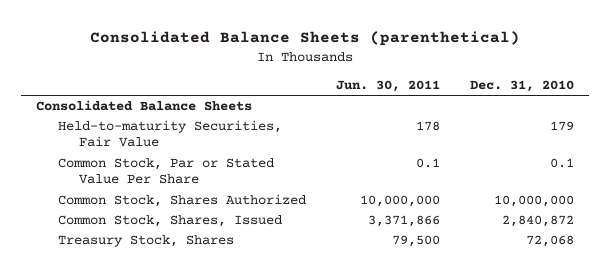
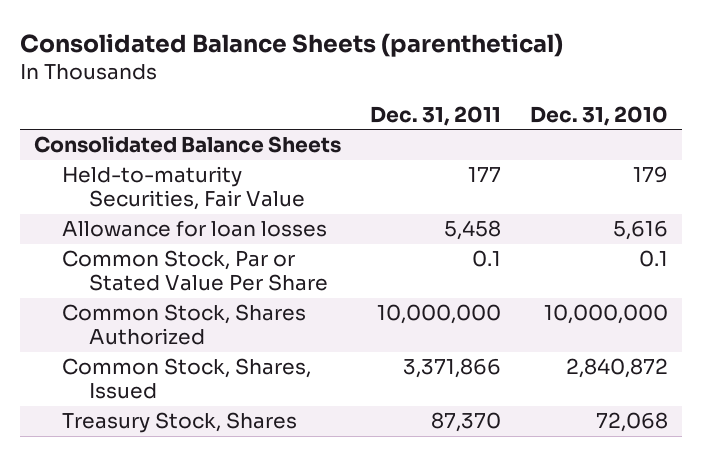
[335,80,440,93] Jun. 30, 2011 -> none
none -> [370,105,502,126] Dec. 31, 2011
none -> [61,220,327,238] Allowance for loan losses

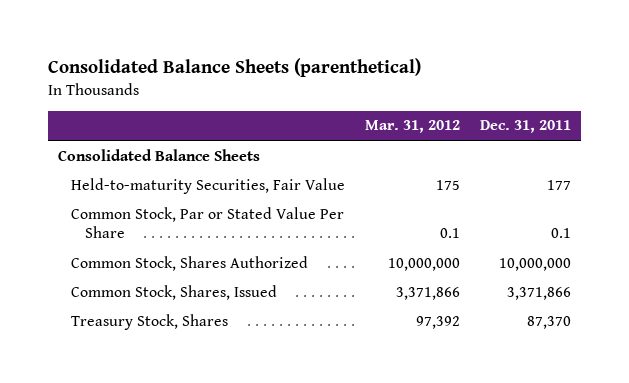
[529,105,668,126] Dec. 31, 2010 -> none
none -> [365,120,461,134] Mar. 31, 2012
[61,220,327,238] Allowance for loan losses -> none

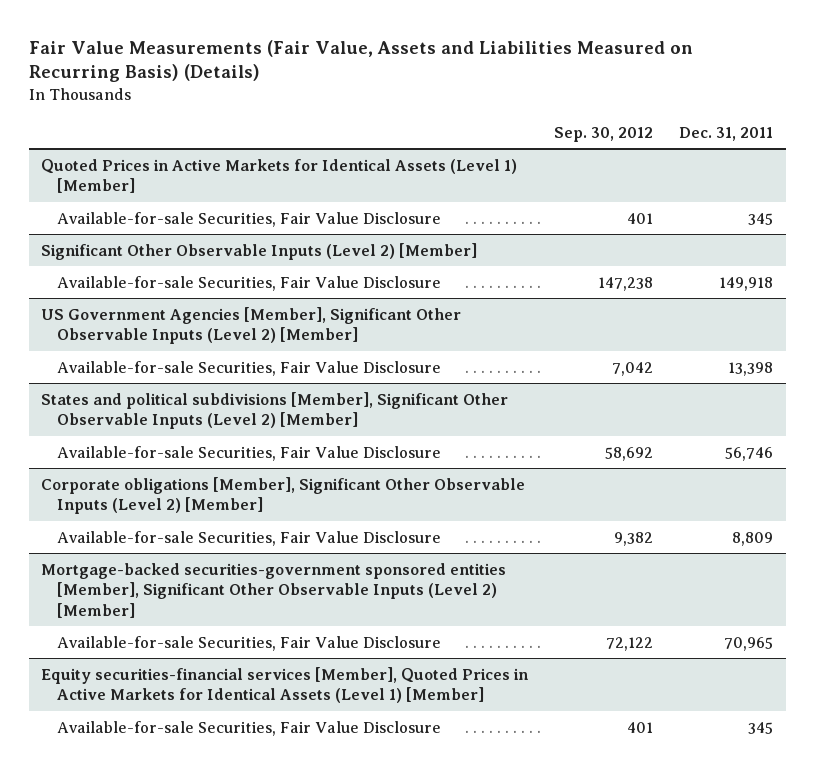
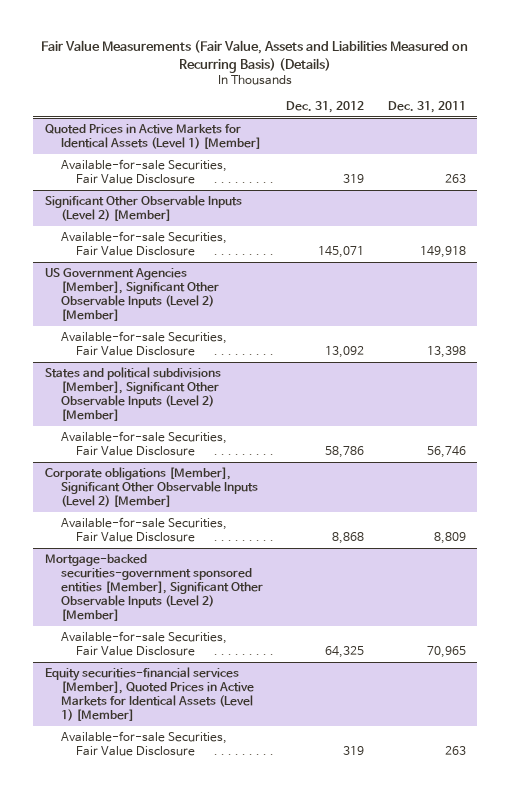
[554,126,654,142] Sep. 30, 2012 -> none
none -> [286,101,365,114] Dec. 31, 2012
[748,212,774,225] 345 -> [444,173,466,183] 263
[748,721,774,734] 345 -> [444,745,466,755] 263

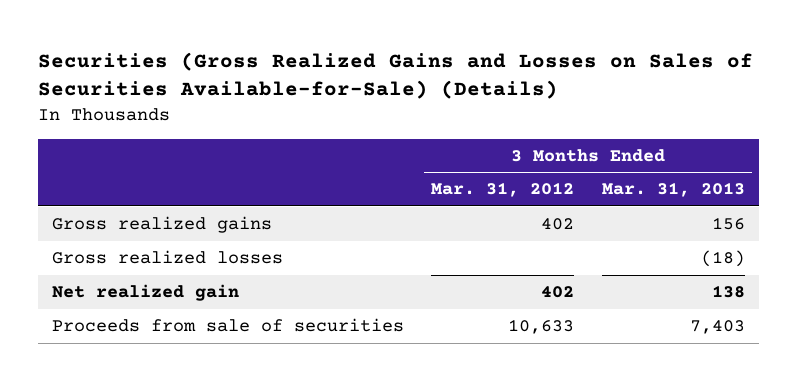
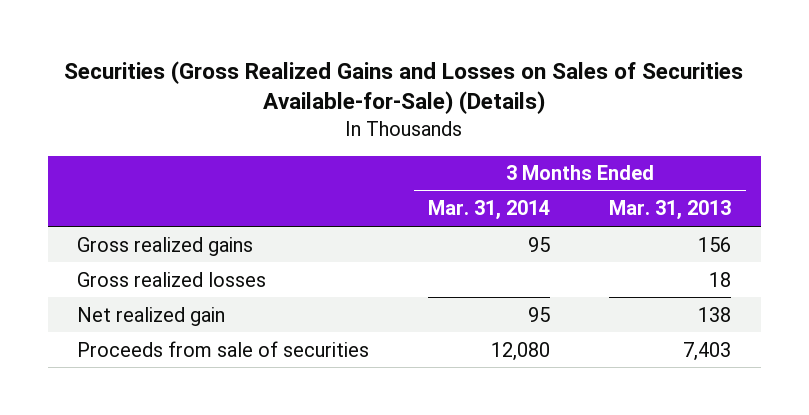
[431,182,575,198] Mar. 31, 2012 -> none
none -> [428,200,551,221] Mar. 31, 2014
[701,250,746,268] (18) -> [709,271,732,287] 18

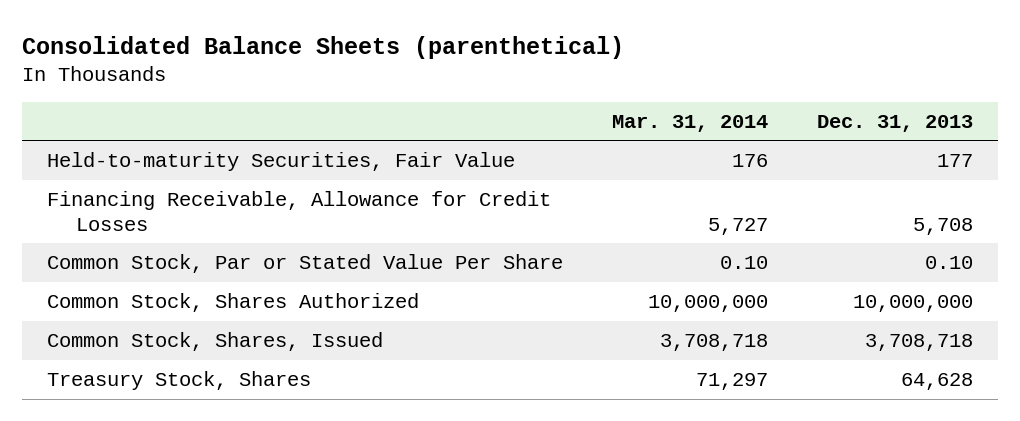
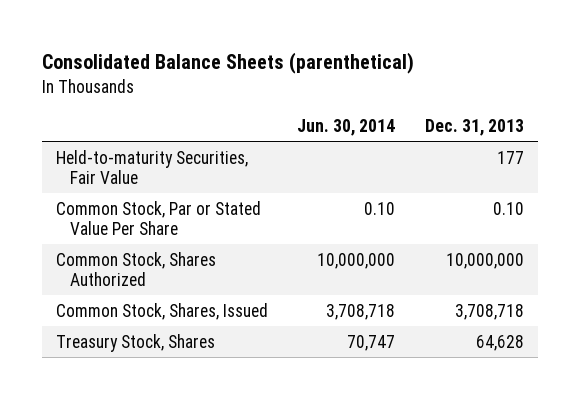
[611,114,768,132] Mar. 31, 2014 -> none
none -> [297,118,396,136] Jun. 30, 2014
[46,191,551,231] Financing Receivable, Allowance for Credit Losses -> none

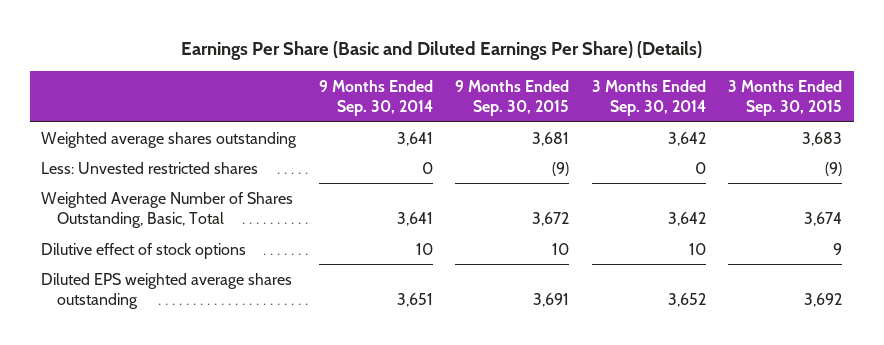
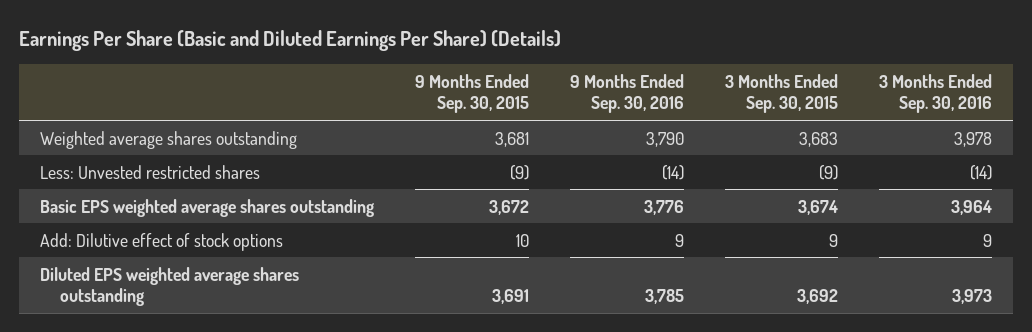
[318,79,433,117] 9 Months Ended Sep. 30, 2014 -> none
[591,79,706,117] 3 Months Ended Sep. 30, 2014 -> none
none -> [570,73,685,114] 9 Months Ended Sep. 30, 2016
none -> [879,73,993,114] 3 Months Ended Sep. 30, 2016
[41,191,294,229] Weighted Average Number of Shares Outstanding, Basic, Total -> [39,198,374,217] Basic EPS weighted average shares outstanding
[41,242,247,259] Dilutive effect of stock options -> [39,232,283,251] Add: Dilutive effect of stock options

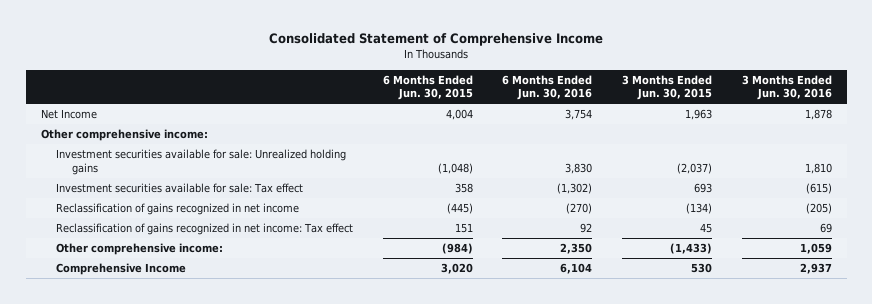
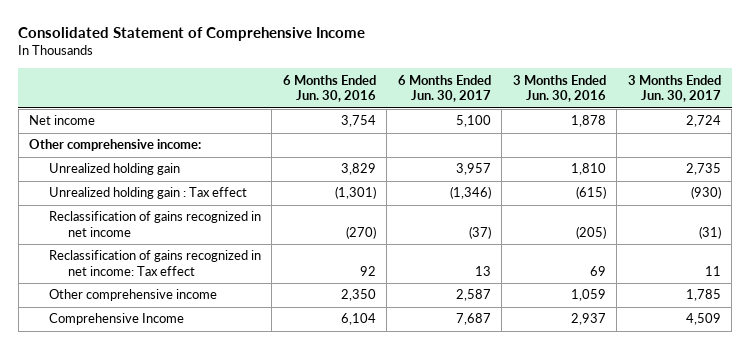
[382,74,473,101] 6 Months Ended Jun. 30, 2015 -> none
[622,74,713,101] 3 Months Ended Jun. 30, 2015 -> none
none -> [397,74,491,103] 6 Months Ended Jun. 30, 2017
none -> [627,74,721,103] 3 Months Ended Jun. 30, 2017
[40,108,97,119] Net Income -> [29,115,96,126] Net income
[56,148,347,175] Investment securities available for sale: Unrealized holding gains -> [48,163,180,176] Unrealized holding gain
[565,162,593,174] 3,830 -> [340,163,376,176] 3,829
[56,182,304,193] Investment securities available for sale: Tax effect -> [48,187,247,200] Unrealized holding gain : Tax effect
[557,182,593,194] (1,302) -> [334,186,376,200] (1,301)
[56,242,224,255] Other comprehensive income: -> [48,289,217,302] Other comprehensive income

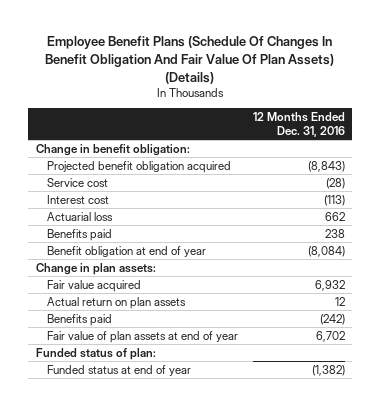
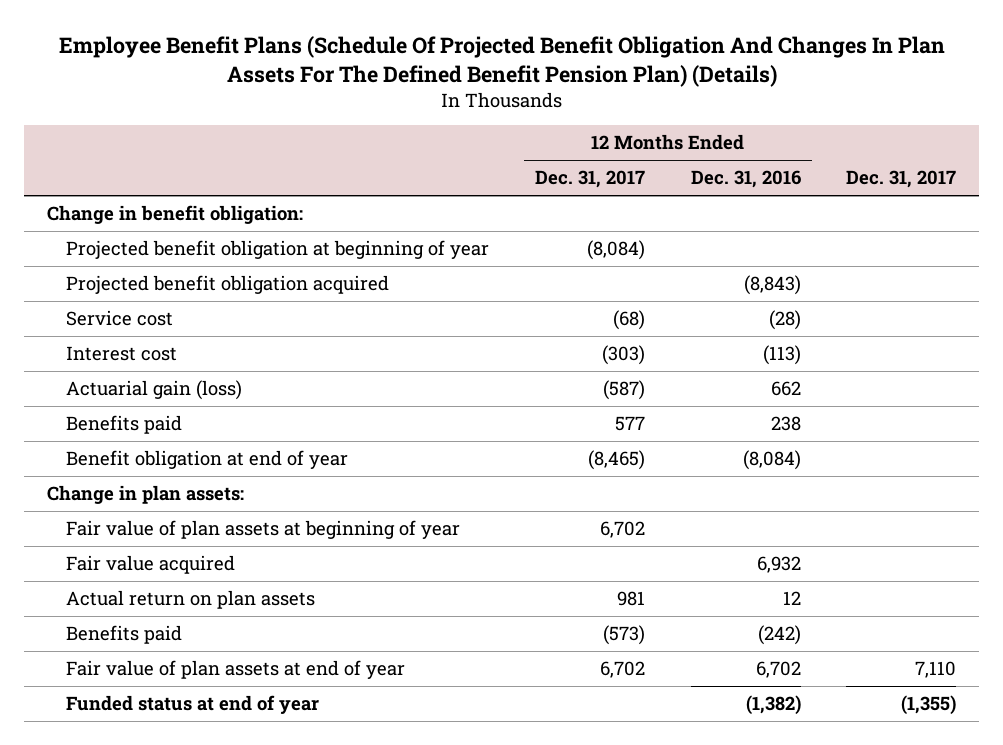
[45,36,335,84] Employee Benefit Plans (Schedule Of Changes In Benefit Obligation And Fair Value Of Plan Assets) (Details) -> [58,35,945,87] Employee Benefit Plans (Schedule Of Projected Benefit Obligation And Changes In Plan Assets For The Defined Benefit Pension Plan) (Details)
none -> [535,170,646,189] Dec. 31, 2017
none -> [846,170,957,189] Dec. 31, 2017
none -> [66,240,490,260] Projected benefit obligation at beginning of year
[47,211,114,221] Actuarial loss -> [66,380,243,401] Actuarial gain (loss)
none -> [66,520,461,540] Fair value of plan assets at beginning of year
[35,347,156,360] Funded status of plan: -> none

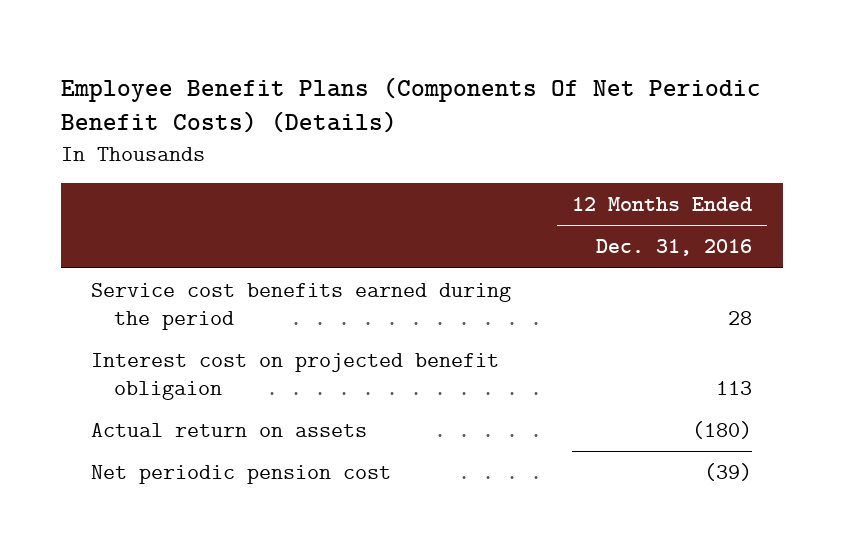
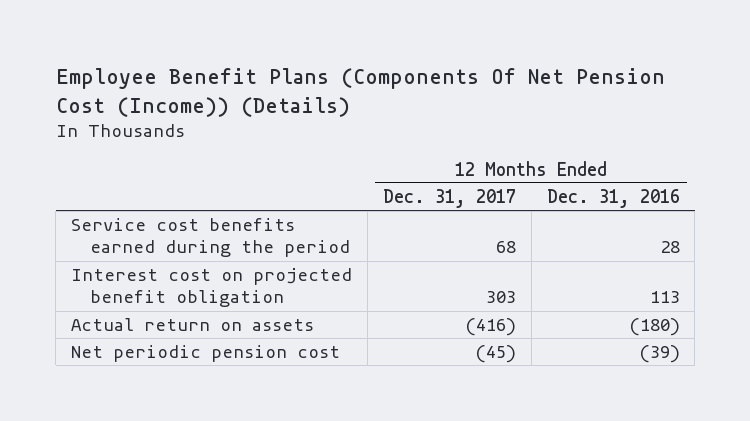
[60,76,761,134] Employee Benefit Plans (Components Of Net Periodic Benefit Costs) (Details) -> [55,68,665,117] Employee Benefit Plans (Components Of Net Pension Cost (Income)) (Details)
none -> [382,188,516,208] Dec. 31, 2017
[91,352,500,400] Interest cost on projected benefit obligaion -> [70,267,352,308] Interest cost on projected benefit obligation

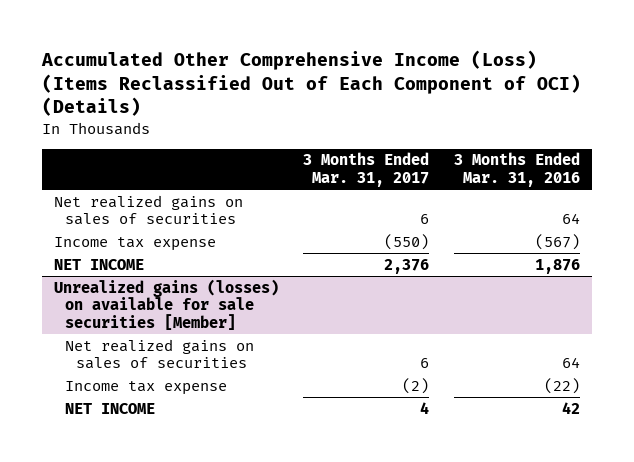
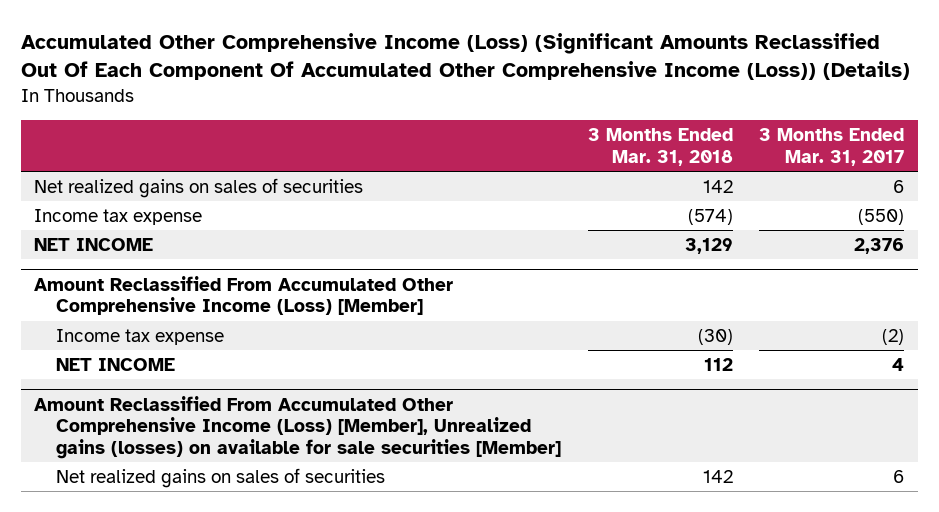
[41,50,582,117] Accumulated Other Comprehensive Income (Loss) (Items Reclassified Out of Each Component of OCI) (Details) -> [20,33,910,81] Accumulated Other Comprehensive Income (Loss) (Significant Amounts Reclassified Out Of Each Component Of Accumulated Other Comprehensive Income (Loss)) (Details)
[453,152,580,188] 3 Months Ended Mar. 31, 2016 -> none
none -> [587,128,733,166] 3 Months Ended Mar. 31, 2018
[54,278,280,330] Unrealized gains (losses) on available for sale securities [Member] -> none
[65,338,255,370] Net realized gains on sales of securities -> none
none -> [34,275,454,316] Amount Reclassified From Accumulated Other Comprehensive Income (Loss) [Member]
none -> [34,395,561,459] Amount Reclassified From Accumulated Other Comprehensive Income (Loss) [Member], Unrealized gains (losses) on available for sale securities [Member]
none -> [55,467,385,488] Net realized gains on sales of securities

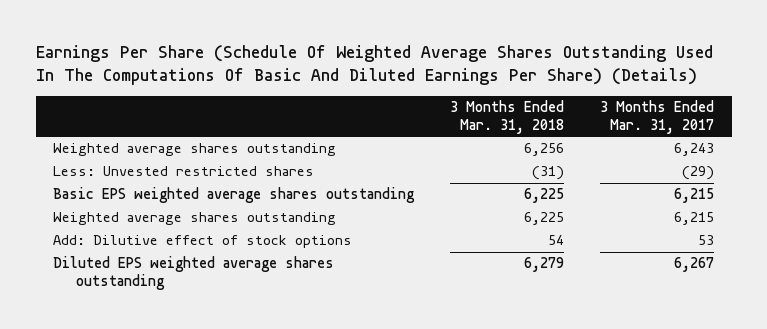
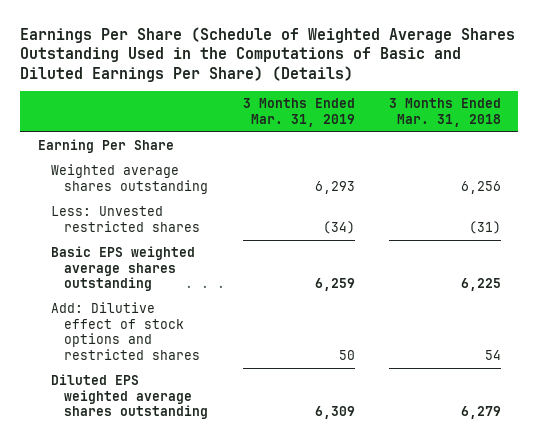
[35,45,713,86] Earnings Per Share (Schedule Of Weighted Average Shares Outstanding Used In The Computations Of Basic And Diluted Earnings Per Share) (Details) -> [20,26,516,82] Earnings Per Share (Schedule of Weighted Average Shares Outstanding Used in the Computations of Basic and Diluted Earnings Per Share) (Details)
[600,100,715,135] 3 Months Ended Mar. 31, 2017 -> none
none -> [242,98,355,128] 3 Months Ended Mar. 31, 2019
none -> [37,139,174,154] Earning Per Share
[53,212,337,226] Weighted average shares outstanding -> none
[53,235,353,249] Add: Dilutive effect of stock options -> [50,302,201,360] Add: Dilutive effect of stock options and restricted shares

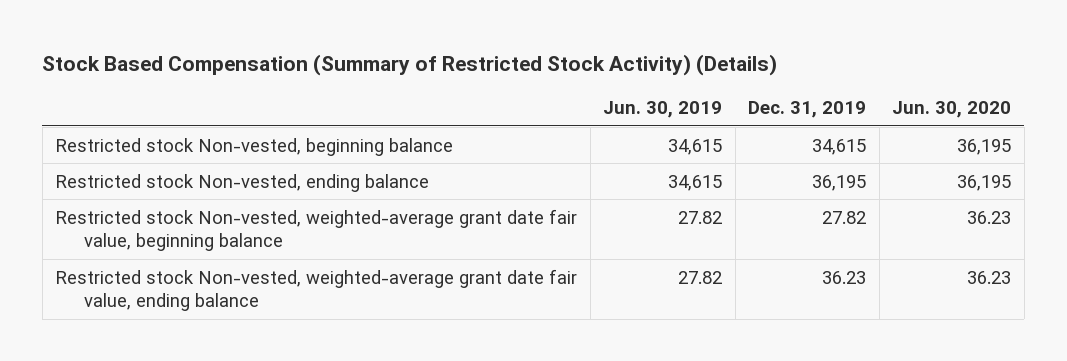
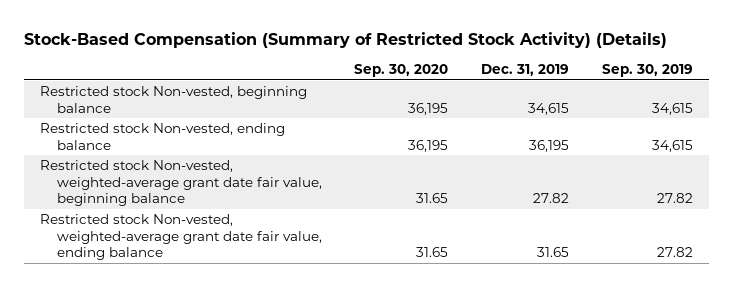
[42,53,778,76] Stock Based Compensation (Summary of Restricted Stock Activity) (Details) -> [23,32,667,49] Stock-Based Compensation (Summary of Restricted Stock Activity) (Details)
[603,100,723,118] Jun. 30, 2019 -> none
[892,100,1012,118] Jun. 30, 2020 -> none
none -> [354,64,449,78] Sep. 30, 2020
none -> [601,64,693,78] Sep. 30, 2019
[822,270,867,284] 36.23 -> [537,247,570,258] 31.65

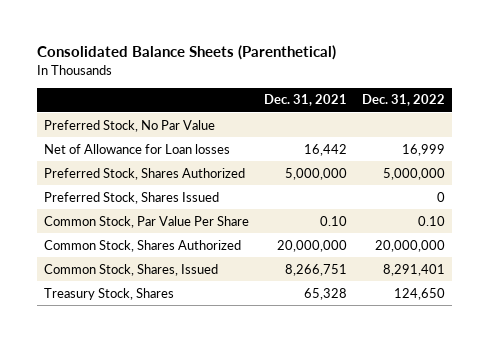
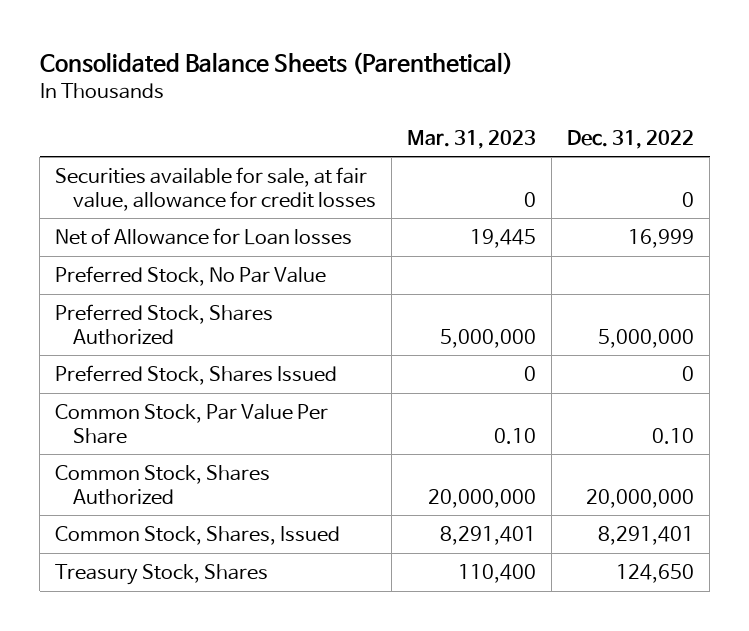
[263,94,347,107] Dec. 31, 2021 -> none
none -> [407,129,537,149] Mar. 31, 2023
none -> [55,167,377,211] Securities available for sale, at fair value, allowance for credit losses
[44,119,216,132] Preferred Stock, No Par Value -> [55,266,327,287] Preferred Stock, No Par Value

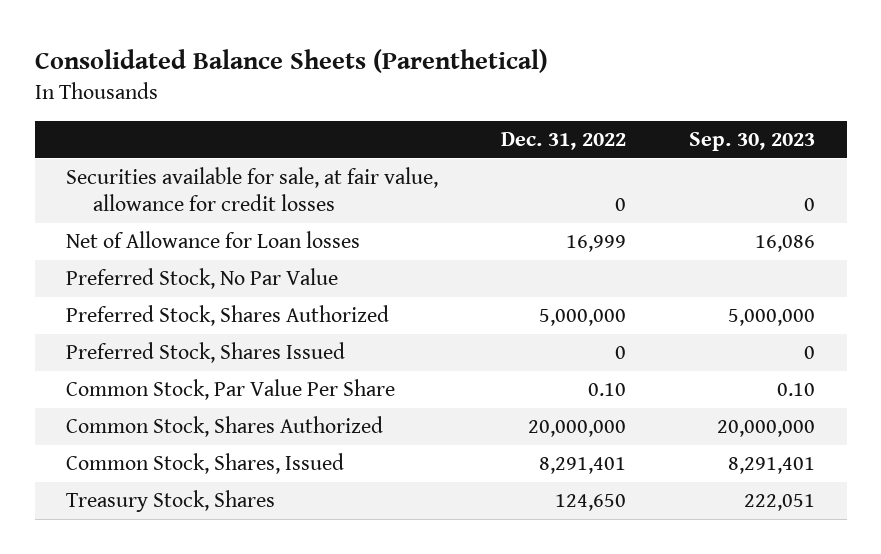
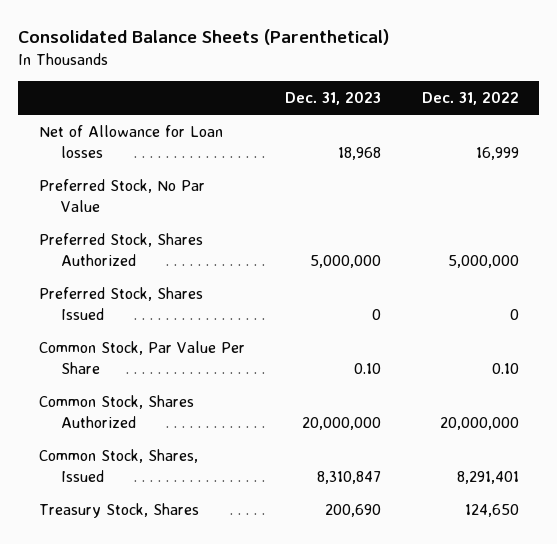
[689,132,816,152] Sep. 30, 2023 -> none
none -> [285,91,382,106] Dec. 31, 2023
[66,167,439,212] Securities available for sale, at fair value, allowance for credit losses -> none

